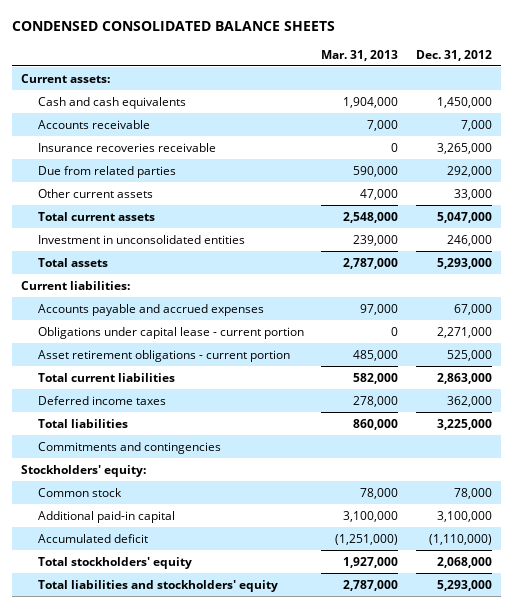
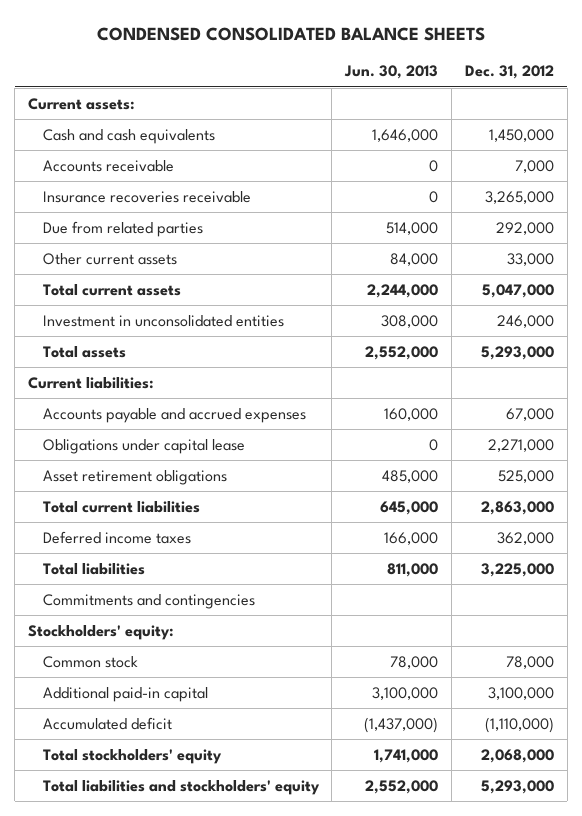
[321,49,399,61] Mar. 31, 2013 -> none
none -> [344,65,439,80] Jun. 30, 2013
[37,326,304,339] Obligations under capital lease - current portion -> [42,438,245,454] Obligations under capital lease
[37,349,290,362] Asset retirement obligations - current portion -> [42,469,227,485] Asset retirement obligations

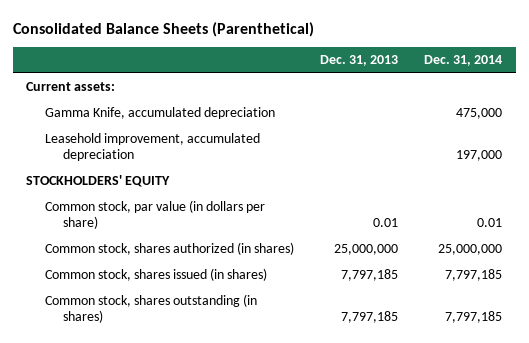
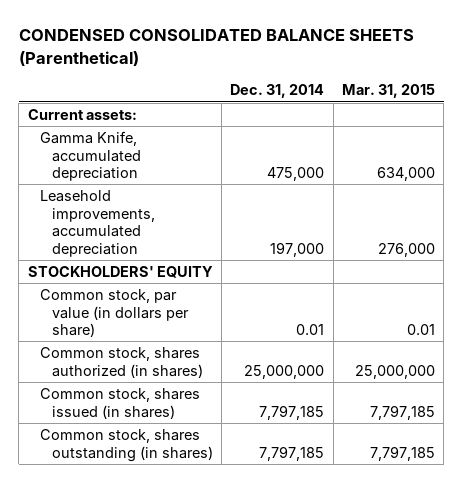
[13,21,315,37] Consolidated Balance Sheets (Parenthetical) -> [18,29,414,66] CONDENSED CONSOLIDATED BALANCE SHEETS (Parenthetical)
[320,55,399,67] Dec. 31, 2013 -> none
none -> [342,84,436,99] Mar. 31, 2015
[44,133,260,162] Leasehold improvement, accumulated depreciation -> [39,189,155,257] Leasehold improvements, accumulated depreciation

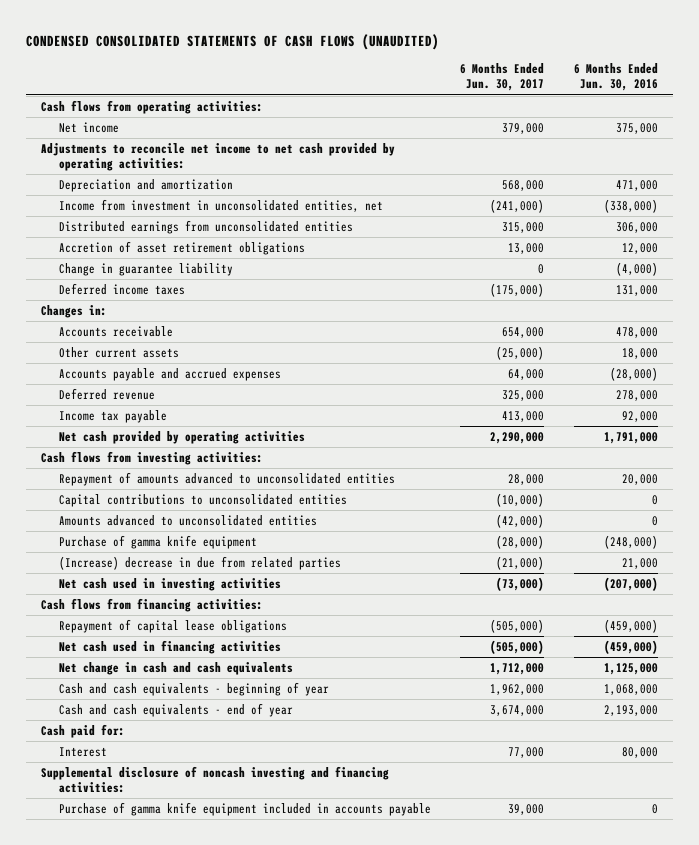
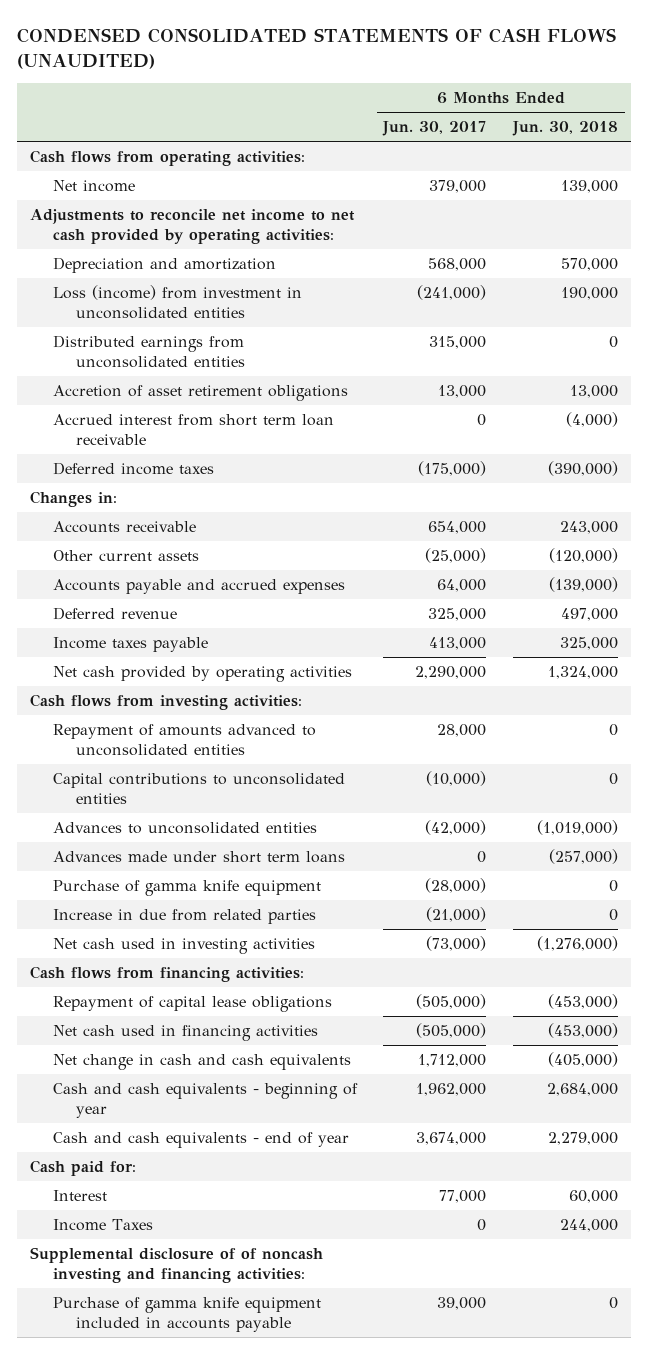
[574,63,659,92] 6 Months Ended Jun. 30, 2016 -> none
none -> [511,121,618,137] Jun. 30, 2018
[58,198,383,212] Income from investment in unconsolidated entities, net -> [52,285,302,319] Loss (income) from investment in unconsolidated entities
[58,262,233,276] Change in guarantee liability -> none
none -> [52,414,334,445] Accrued interest from short term loan receivable
[58,409,167,423] Income tax payable -> [52,637,208,653] Income taxes payable
[58,514,317,526] Amounts advanced to unconsolidated entities -> [52,822,317,835] Advances to unconsolidated entities
none -> [52,851,345,864] Advances made under short term loans
[58,555,341,570] (Increase) decrease in due from related parties -> [52,909,316,925] Increase in due from related parties
none -> [52,1219,153,1232] Income Taxes
[41,765,390,794] Supplemental disclosure of noncash investing and financing activities: -> [29,1247,323,1283] Supplemental disclosure of of noncash investing and financing activities:

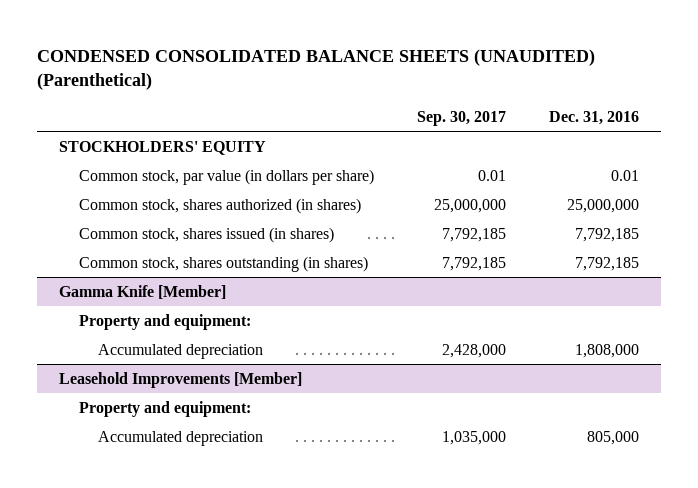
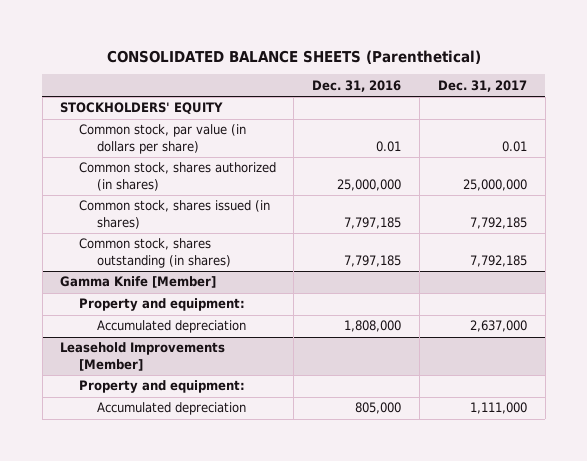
[37,48,596,91] CONDENSED CONSOLIDATED BALANCE SHEETS (UNAUDITED) (Parenthetical) -> [106,49,481,64] CONSOLIDATED BALANCE SHEETS (Parenthetical)
[416,111,506,127] Sep. 30, 2017 -> none
none -> [437,79,527,92] Dec. 31, 2017
[574,227,639,242] 7,792,185 -> [344,216,402,229] 7,797,185
[574,256,639,271] 7,792,185 -> [344,254,402,267] 7,797,185

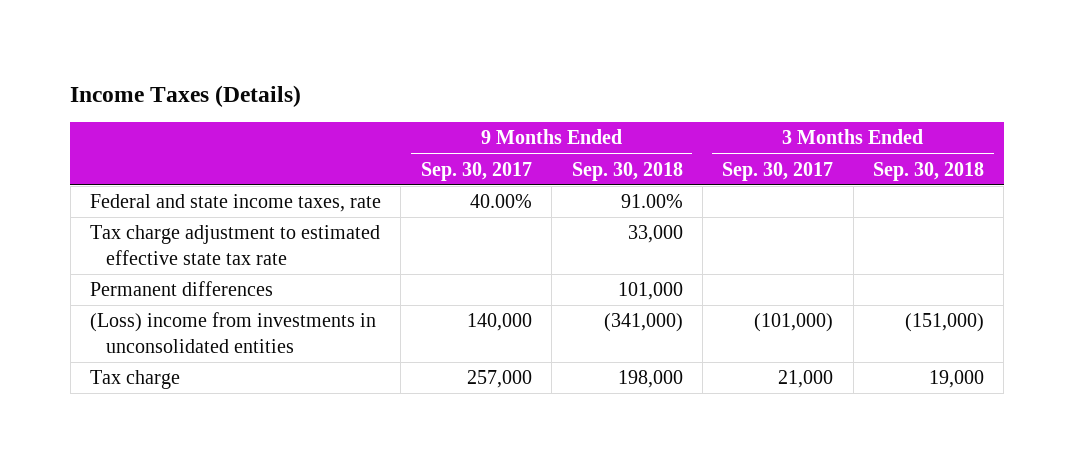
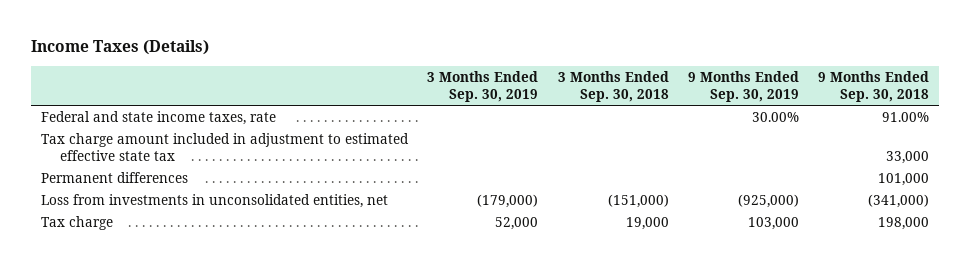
[420,161,532,181] Sep. 30, 2017 -> none
[722,161,834,181] Sep. 30, 2017 -> none
none -> [427,70,539,103] 3 Months Ended Sep. 30, 2019
none -> [688,70,800,103] 9 Months Ended Sep. 30, 2019
[90,225,381,266] Tax charge adjustment to estimated effective state tax rate -> [41,132,410,162] Tax charge amount included in adjustment to estimated effective state tax
[90,312,377,354] (Loss) income from investments in unconsolidated entities -> [41,193,389,208] Loss from investments in unconsolidated entities, net

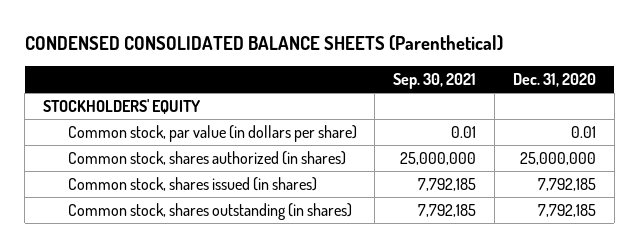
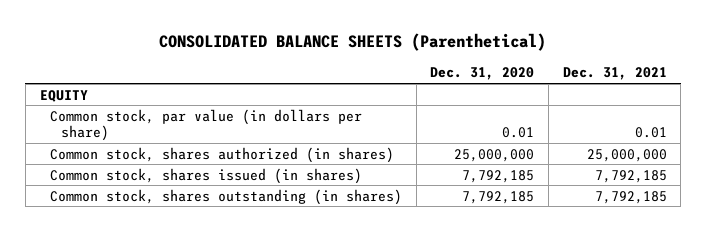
[24,34,503,51] CONDENSED CONSOLIDATED BALANCE SHEETS (Parenthetical) -> [159,33,547,52] CONSOLIDATED BALANCE SHEETS (Parenthetical)
[393,73,477,90] Sep. 30, 2021 -> none
none -> [562,67,667,81] Dec. 31, 2021
[43,99,202,115] STOCKHOLDERS' EQUITY -> [39,89,88,102] EQUITY

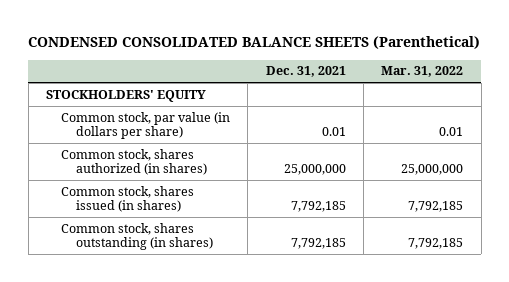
[159,33,547,52] CONSOLIDATED BALANCE SHEETS (Parenthetical) -> [28,36,481,50] CONDENSED CONSOLIDATED BALANCE SHEETS (Parenthetical)
[430,67,535,81] Dec. 31, 2020 -> none
none -> [381,66,464,78] Mar. 31, 2022
[39,89,88,102] EQUITY -> [45,89,206,102] STOCKHOLDERS' EQUITY

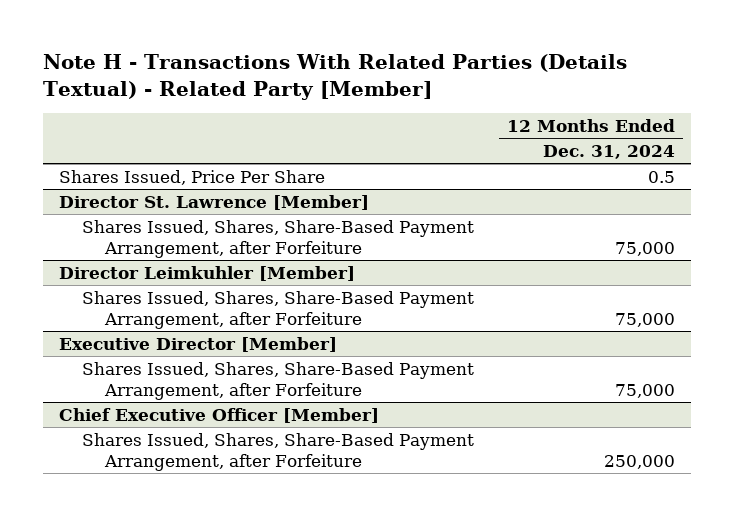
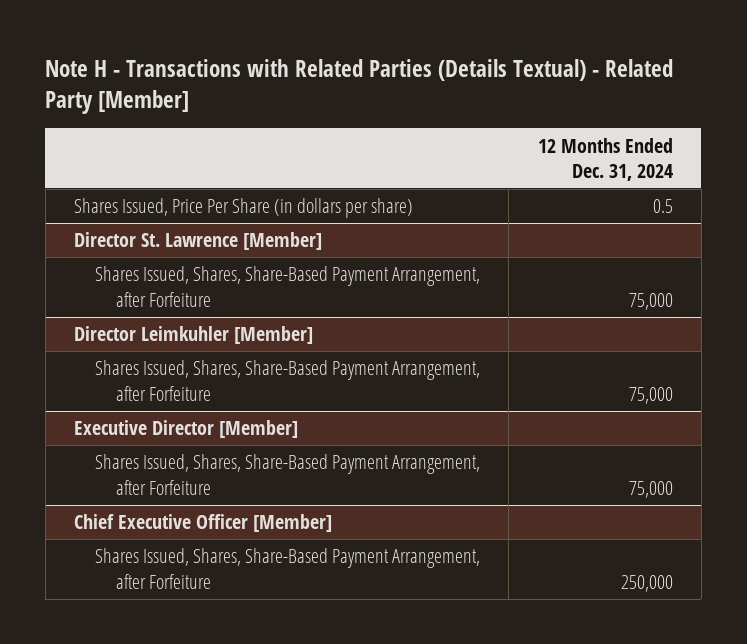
[42,54,627,100] Note H - Transactions With Related Parties (Details Textual) - Related Party [Member] -> [45,58,674,115] Note H - Transactions with Related Parties (Details Textual) - Related Party [Member]
[59,169,326,185] Shares Issued, Price Per Share -> [74,198,414,219] Shares Issued, Price Per Share (in dollars per share)

